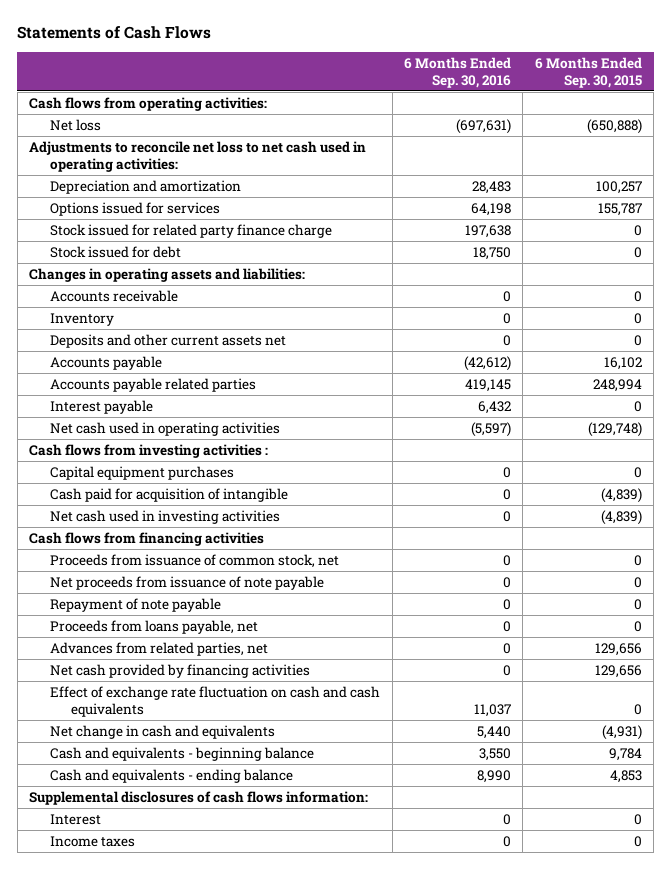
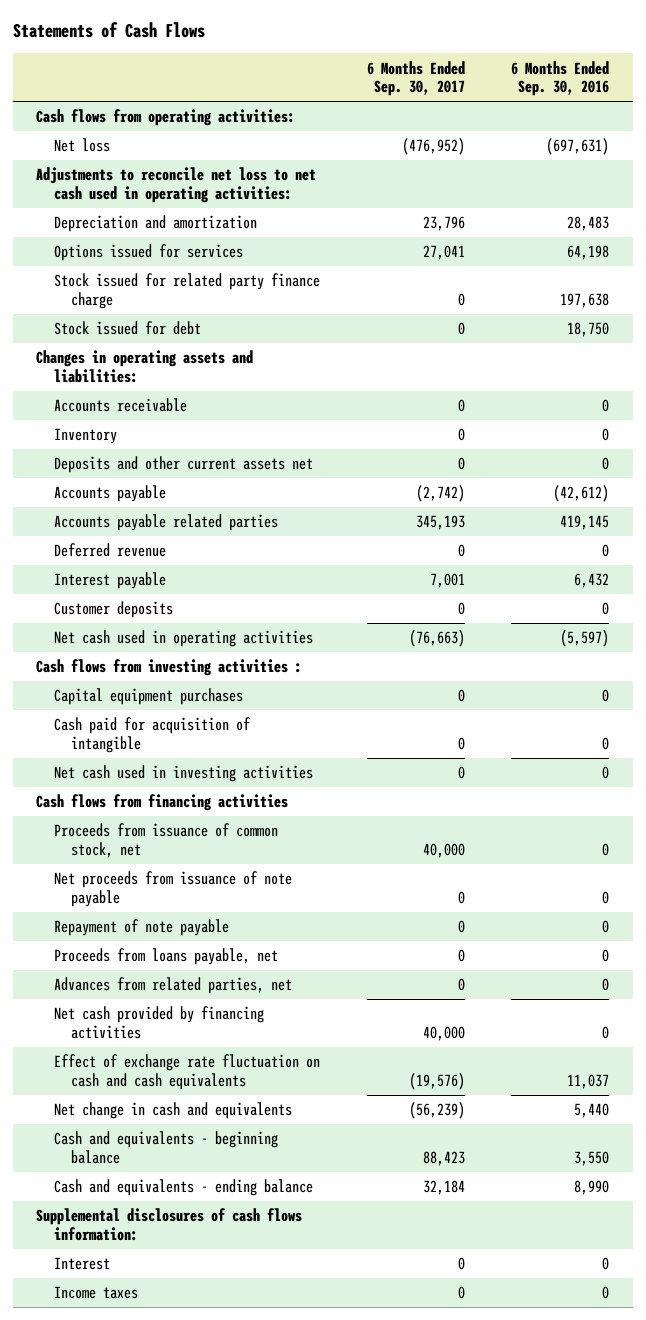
[534,56,642,88] 6 Months Ended Sep. 30, 2015 -> none
none -> [366,60,465,96] 6 Months Ended Sep. 30, 2017
none -> [53,543,166,558] Deferred revenue
none -> [53,601,173,619] Customer deposits

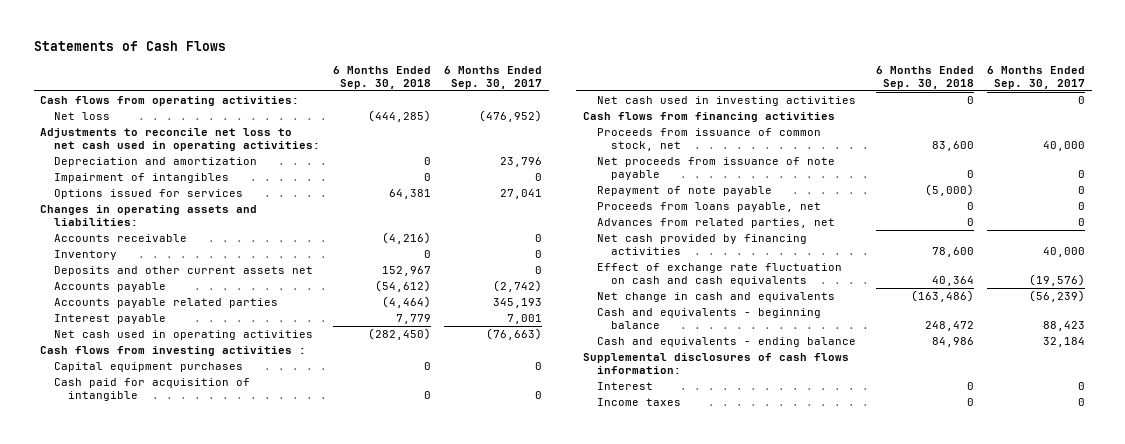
[511,60,610,96] 6 Months Ended Sep. 30, 2016 -> none
none -> [333,65,432,89] 6 Months Ended Sep. 30, 2018
none -> [54,173,230,184] Impairment of intangibles
[53,273,320,309] Stock issued for related party finance charge -> none
[53,321,201,336] Stock issued for debt -> none
[53,543,166,558] Deferred revenue -> none
[53,601,173,619] Customer deposits -> none

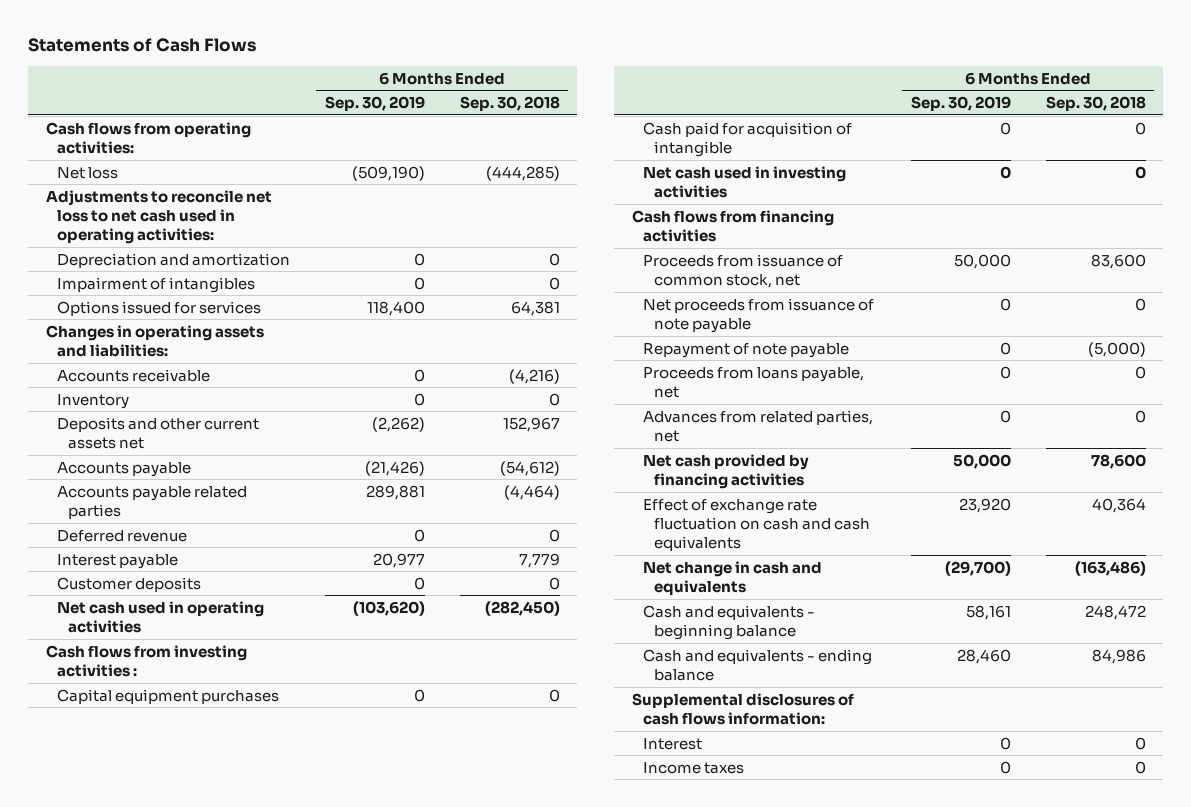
[444,65,543,89] 6 Months Ended Sep. 30, 2017 -> none
none -> [324,96,425,112] Sep. 30, 2019
none -> [56,529,187,542] Deferred revenue
none -> [56,576,201,592] Customer deposits

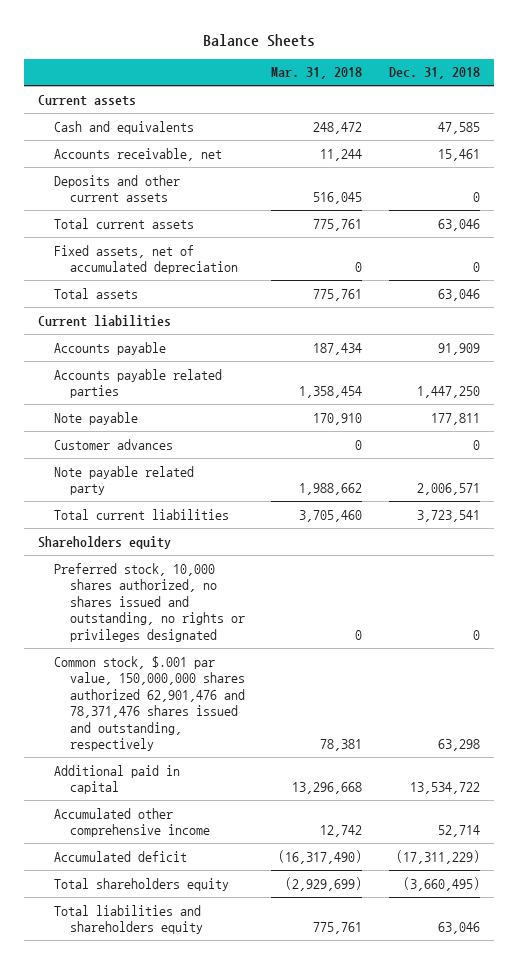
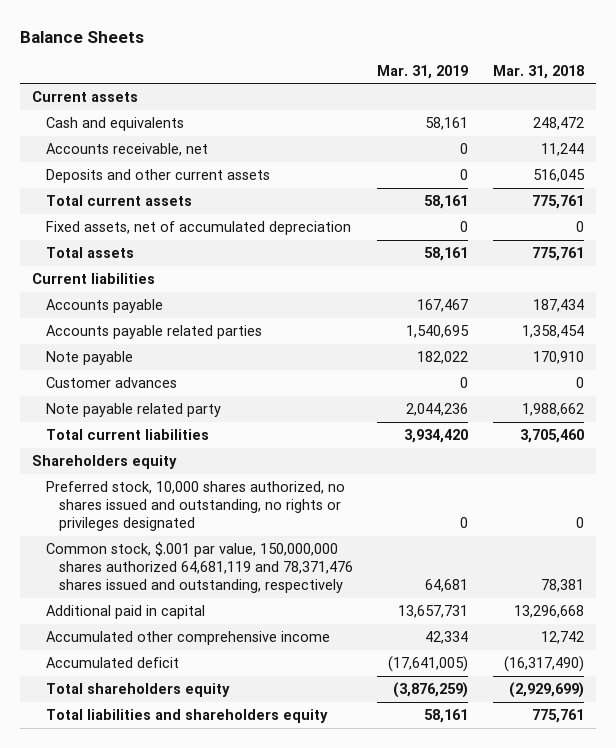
[389,67,481,80] Dec. 31, 2018 -> none
none -> [377,64,469,79] Mar. 31, 2019
[53,655,245,752] Common stock, $.001 par value, 150,000,000 shares authorized 62,901,476 and 78,371,476 shares issued and outstanding, respectively -> [45,542,353,594] Common stock, $.001 par value, 150,000,000 shares authorized 64,681,119 and 78,371,476 shares issued and outstanding, respectively

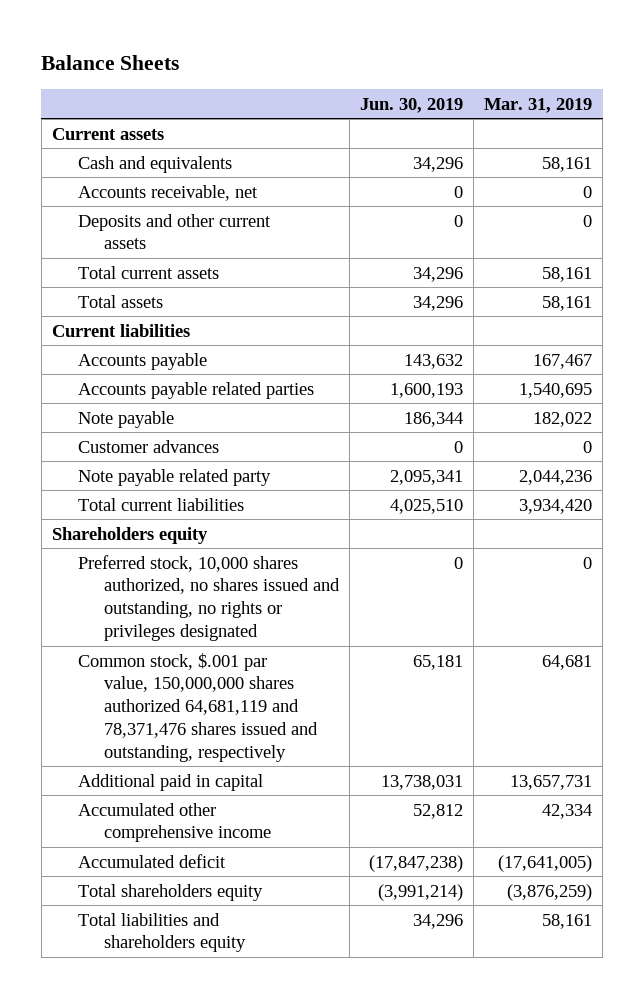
[492,64,584,79] Mar. 31, 2018 -> none
none -> [360,97,464,113] Jun. 30, 2019
[45,221,351,236] Fixed assets, net of accumulated depreciation -> none

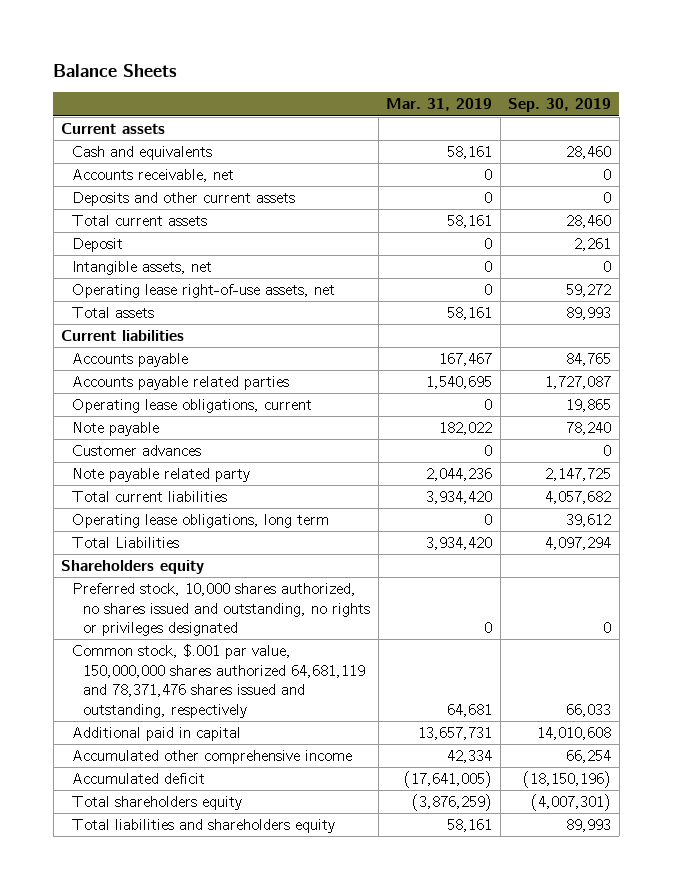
[360,97,464,113] Jun. 30, 2019 -> none
none -> [508,98,612,113] Sep. 30, 2019
none -> [72,238,124,253] Deposit
none -> [72,261,213,276] Intangible assets, net
none -> [72,284,336,299] Operating lease right-of-use assets, net
none -> [72,399,313,414] Operating lease obligations, current
none -> [72,514,330,529] Operating lease obligations, long term
none -> [72,537,180,549] Total Liabilities

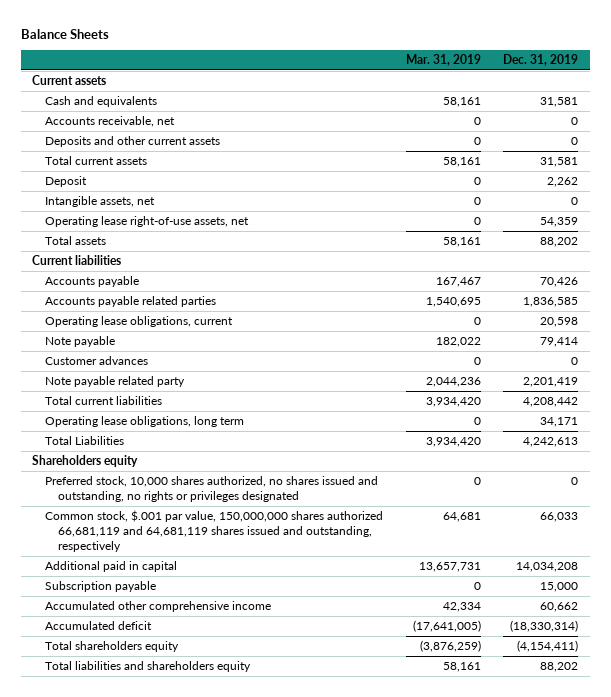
[508,98,612,113] Sep. 30, 2019 -> none
none -> [503,54,579,67] Dec. 31, 2019
[72,644,366,718] Common stock, $.001 par value, 150,000,000 shares authorized 64,681,119 and 78,371,476 shares issued and outstanding, respectively -> [44,510,383,552] Common stock, $.001 par value, 150,000,000 shares authorized 66,681,119 and 64,681,119 shares issued and outstanding, respectively
none -> [44,581,156,593] Subscription payable

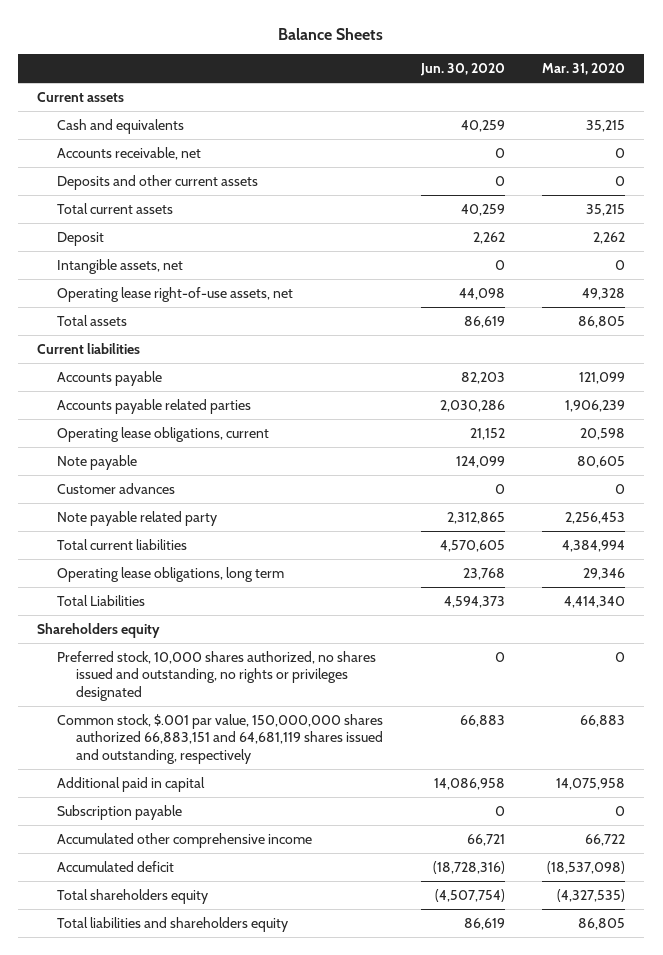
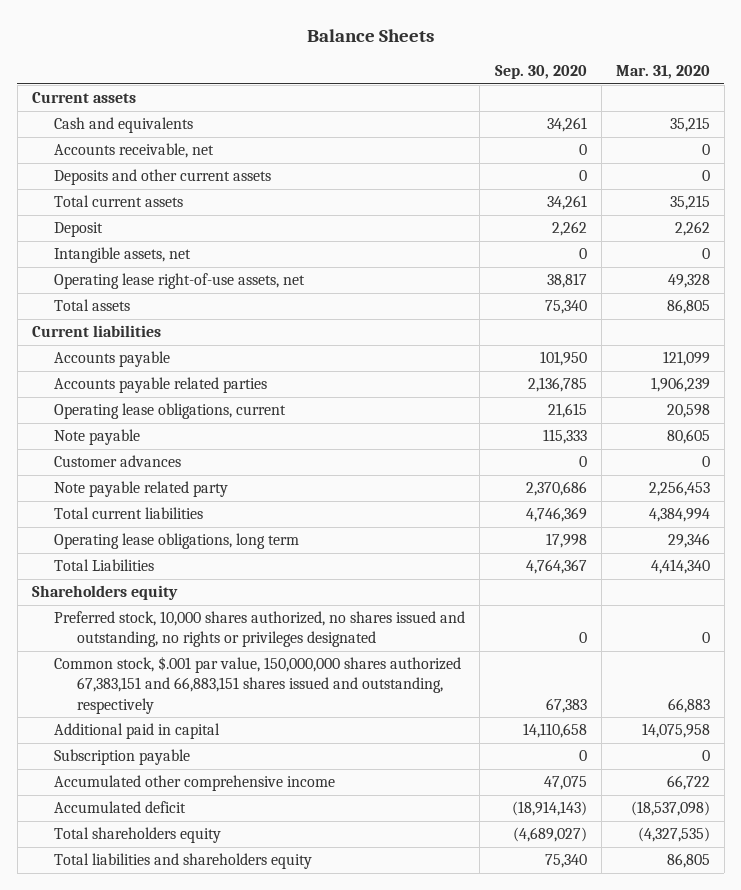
[419,62,505,76] Jun. 30, 2020 -> none
none -> [494,65,587,80] Sep. 30, 2020
[56,713,384,764] Common stock, $.001 par value, 150,000,000 shares authorized 66,883,151 and 64,681,119 shares issued and outstanding, respectively -> [54,656,462,714] Common stock, $.001 par value, 150,000,000 shares authorized 67,383,151 and 66,883,151 shares issued and outstanding, respectively

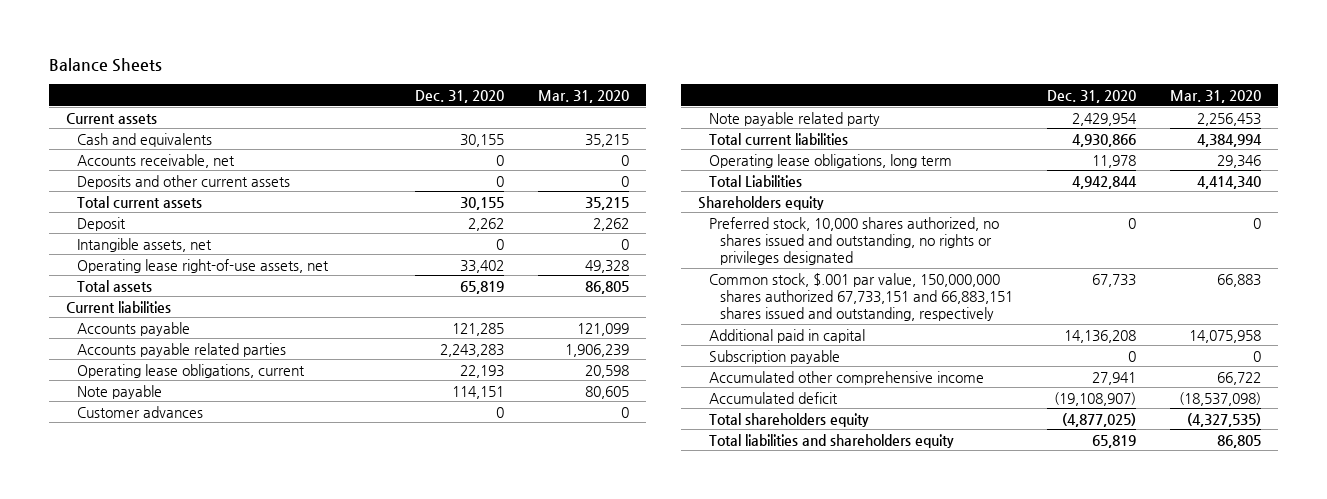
[494,65,587,80] Sep. 30, 2020 -> none
none -> [414,90,504,104] Dec. 31, 2020
[54,656,462,714] Common stock, $.001 par value, 150,000,000 shares authorized 67,383,151 and 66,883,151 shares issued and outstanding, respectively -> [708,272,1013,322] Common stock, $.001 par value, 150,000,000 shares authorized 67,733,151 and 66,883,151 shares issued and outstanding, respectively

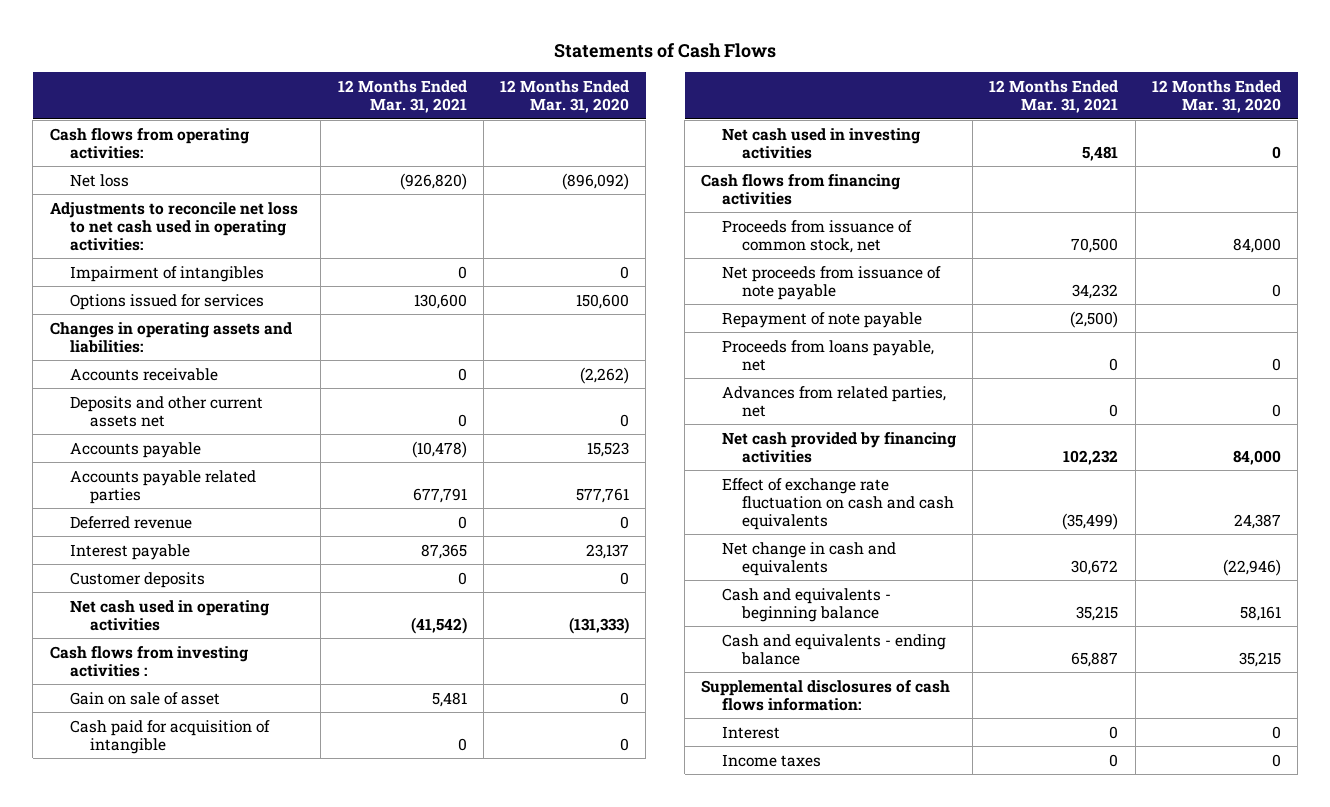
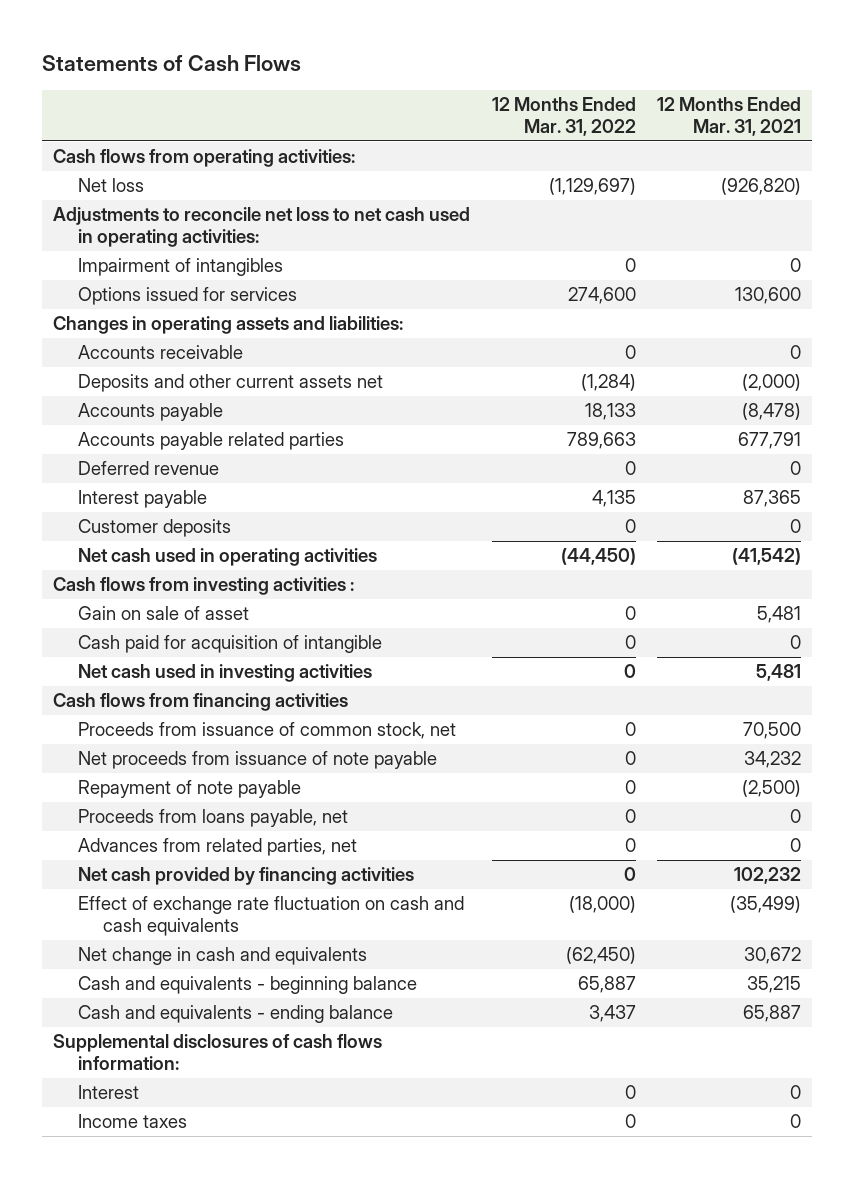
[500,80,630,114] 12 Months Ended Mar. 31, 2020 -> none
none -> [491,96,636,137] 12 Months Ended Mar. 31, 2022
[457,413,467,427] 0 -> [742,374,802,392] (2,000)
[411,440,467,458] (10,478) -> [742,403,802,421] (8,478)

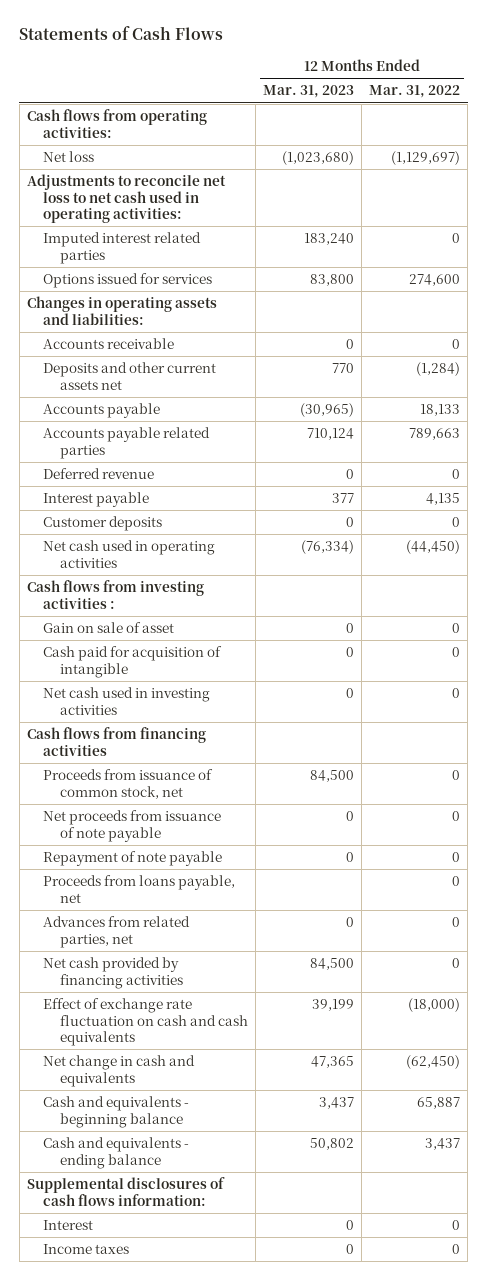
[657,96,802,137] 12 Months Ended Mar. 31, 2021 -> none
none -> [263,85,355,99] Mar. 31, 2023
[77,258,283,277] Impairment of intangibles -> none
none -> [43,232,202,264] Imputed interest related parties

